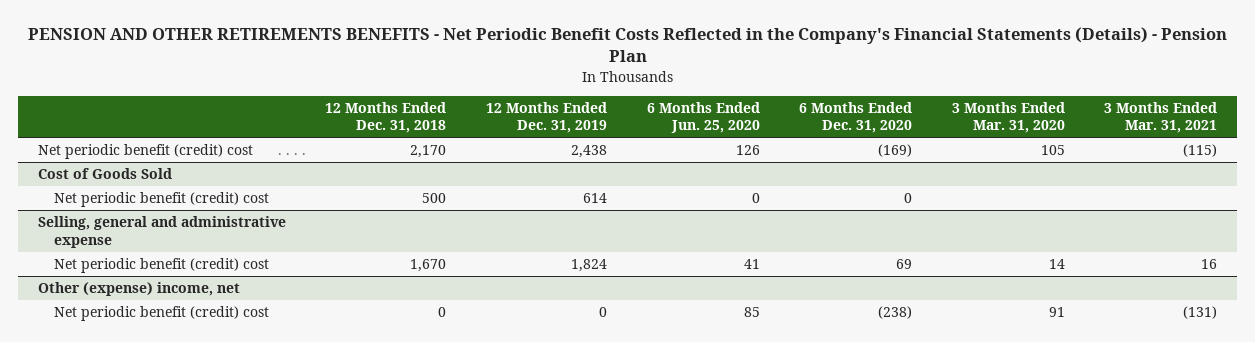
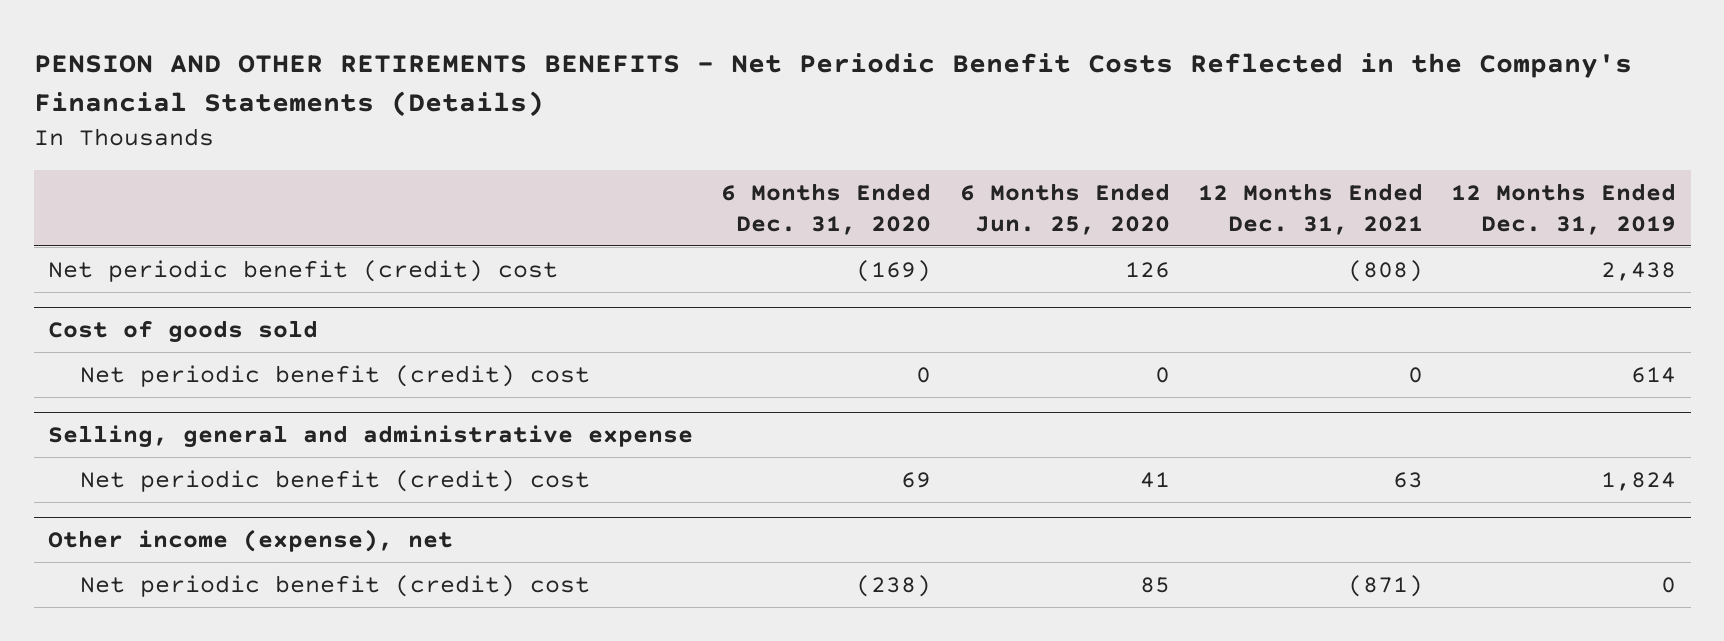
[27,27,1227,63] PENSION AND OTHER RETIREMENTS BENEFITS - Net Periodic Benefit Costs Reflected in the Company's Financial Statements (Details) - Pension Plan -> [33,53,1632,118] PENSION AND OTHER RETIREMENTS BENEFITS - Net Periodic Benefit Costs Reflected in the Company's Financial Statements (Details)
[325,102,447,134] 12 Months Ended Dec. 31, 2018 -> none
[951,102,1065,134] 3 Months Ended Mar. 31, 2020 -> none
[1104,102,1218,134] 3 Months Ended Mar. 31, 2021 -> none
none -> [1198,182,1424,235] 12 Months Ended Dec. 31, 2021
[37,168,172,180] Cost of Goods Sold -> [47,320,318,344] Cost of goods sold
[37,282,240,297] Other (expense) income, net -> [47,529,453,553] Other income (expense), net

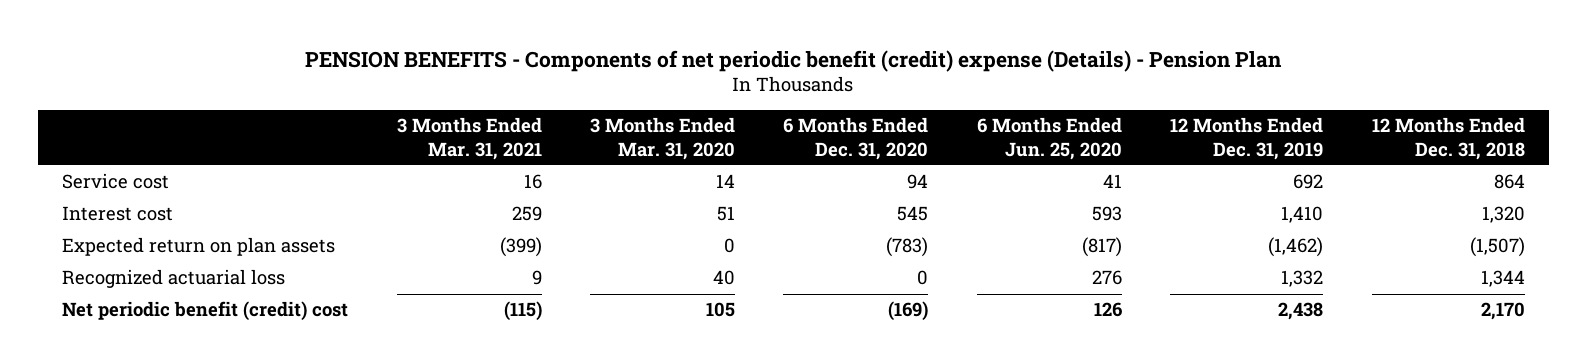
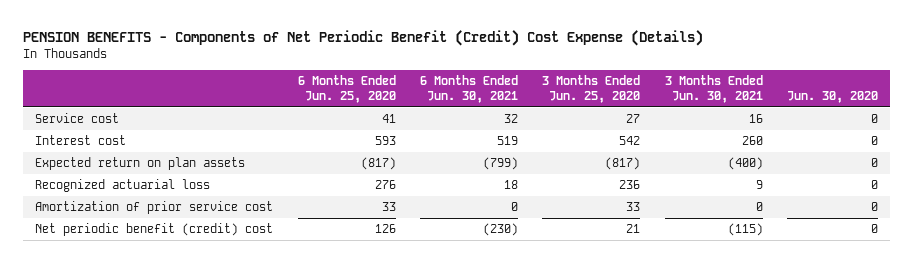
[305,49,1283,72] PENSION BENEFITS - Components of net periodic benefit (credit) expense (Details) - Pension Plan -> [23,29,704,46] PENSION BENEFITS - Components of Net Periodic Benefit (Credit) Cost Expense (Details)
[396,117,542,160] 3 Months Ended Mar. 31, 2021 -> none
[589,117,735,160] 3 Months Ended Mar. 31, 2020 -> none
[783,117,929,160] 6 Months Ended Dec. 31, 2020 -> none
[1170,117,1324,160] 12 Months Ended Dec. 31, 2019 -> none
[1371,117,1525,160] 12 Months Ended Dec. 31, 2018 -> none
none -> [420,75,519,103] 6 Months Ended Jun. 30, 2021
none -> [542,75,641,103] 3 Months Ended Jun. 25, 2020
none -> [664,75,763,103] 3 Months Ended Jun. 30, 2021
none -> [787,90,879,103] Jun. 30, 2020
none -> [35,201,274,215] Amortization of prior service cost

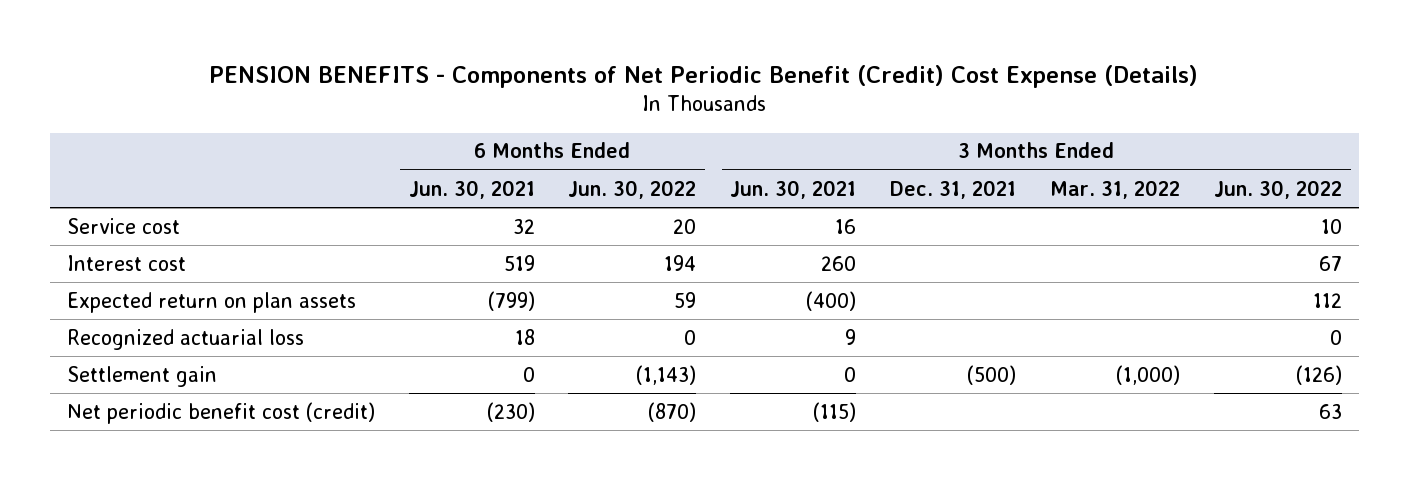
[297,75,396,103] 6 Months Ended Jun. 25, 2020 -> none
[542,75,641,103] 3 Months Ended Jun. 25, 2020 -> none
[787,90,879,103] Jun. 30, 2020 -> none
none -> [568,179,697,199] Jun. 30, 2022
none -> [890,179,1017,199] Dec. 31, 2021
none -> [1050,179,1181,199] Mar. 31, 2022
none -> [1214,179,1343,199] Jun. 30, 2022
[35,201,274,215] Amortization of prior service cost -> none
none -> [66,365,217,387] Settlement gain
[35,223,274,237] Net periodic benefit (credit) cost -> [66,401,375,424] Net periodic benefit cost (credit)

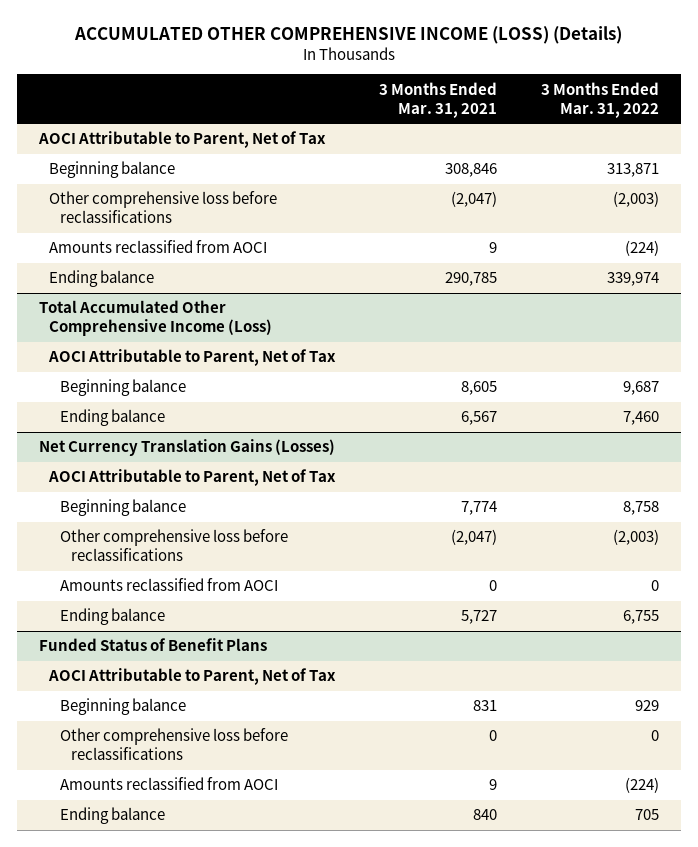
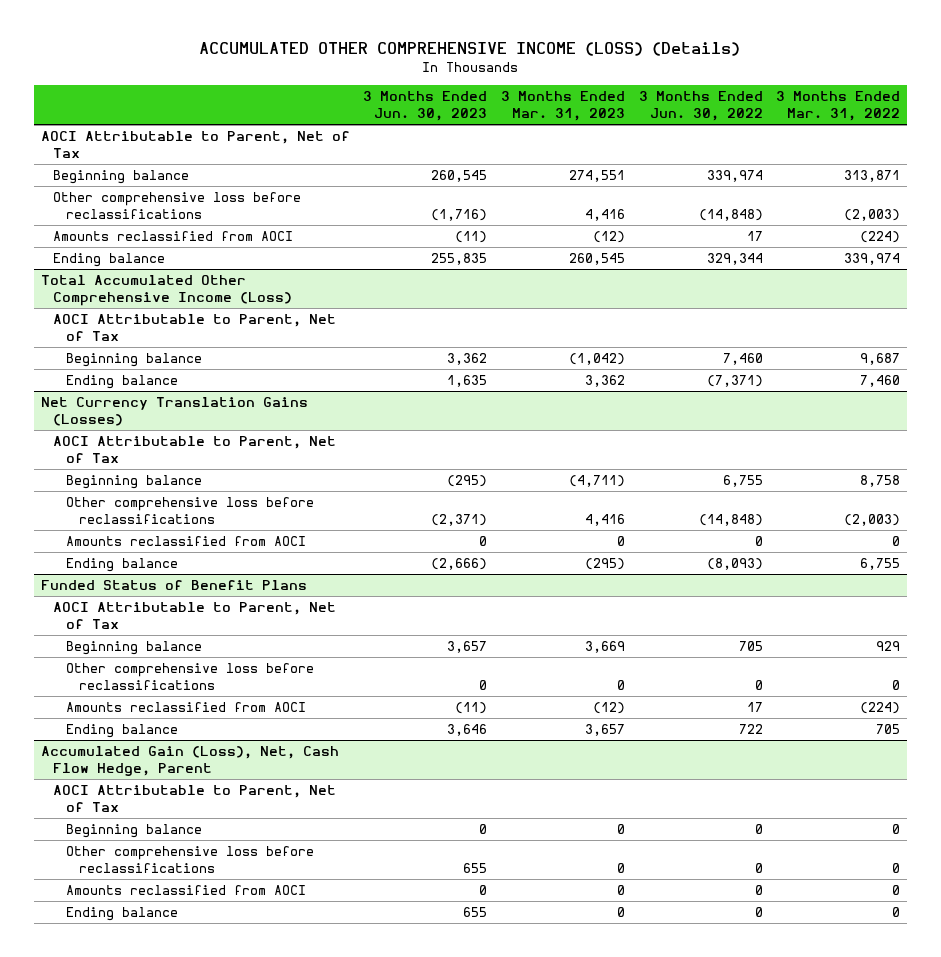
[379,81,498,118] 3 Months Ended Mar. 31, 2021 -> none
none -> [363,90,488,121] 3 Months Ended Jun. 30, 2023
none -> [500,90,625,121] 3 Months Ended Mar. 31, 2023
none -> [638,90,763,121] 3 Months Ended Jun. 30, 2022
none -> [40,746,339,777] Accumulated Gain (Loss), Net, Cash Flow Hedge, Parent
none -> [53,785,337,813] AOCI Attributable to Parent, Net of Tax
none -> [66,824,203,839] Beginning balance
none -> [66,846,315,874] Other comprehensive loss before reclassifications
none -> [66,885,307,896] Amounts reclassified from AOCI
none -> [66,907,179,922] Ending balance

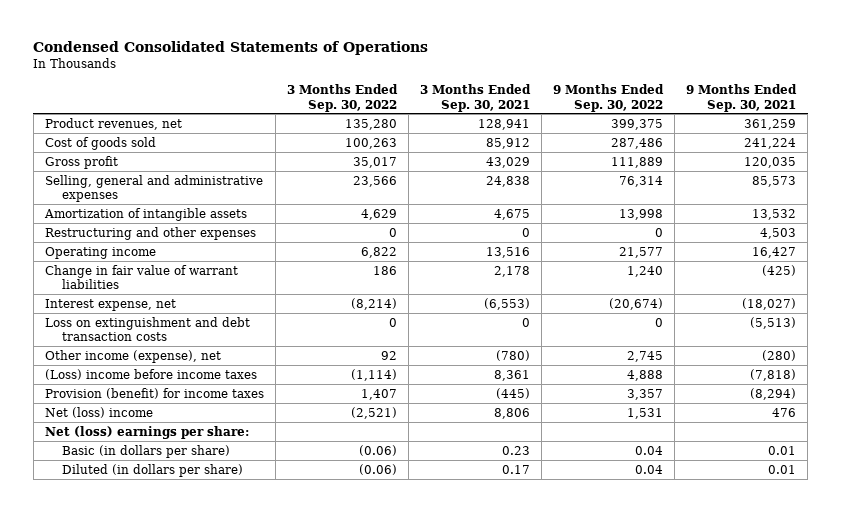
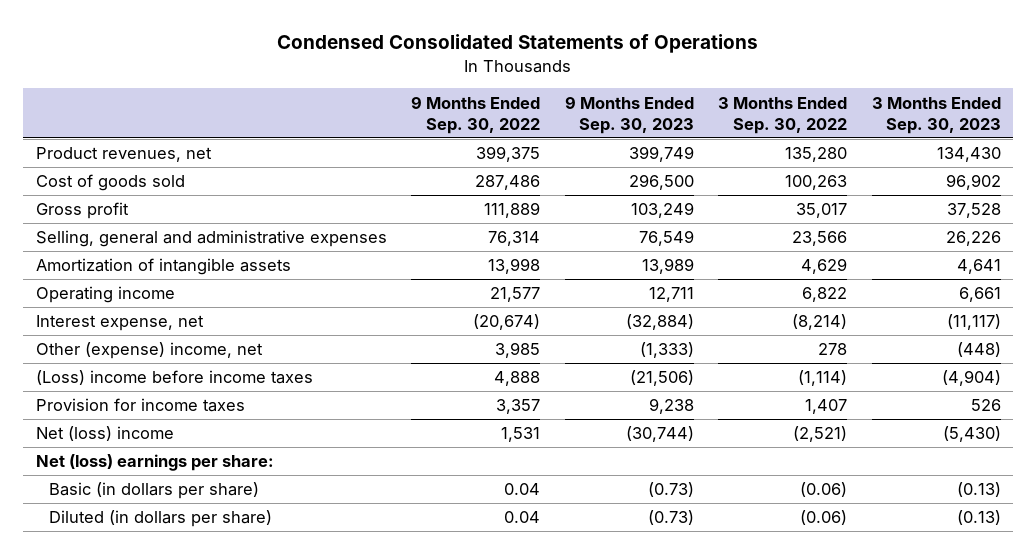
[420,83,532,112] 3 Months Ended Sep. 30, 2021 -> none
[686,83,798,112] 9 Months Ended Sep. 30, 2021 -> none
none -> [564,95,694,134] 9 Months Ended Sep. 30, 2023
none -> [871,96,1001,134] 3 Months Ended Sep. 30, 2023
[44,226,256,240] Restructuring and other expenses -> none
[44,264,238,290] Change in fair value of warrant liabilities -> none
[44,316,250,342] Loss on extinguishment and debt transaction costs -> none
[44,349,221,363] Other income (expense), net -> [35,342,263,360] Other (expense) income, net
[381,350,398,360] 92 -> [818,343,848,356] 278
[627,350,664,362] 2,745 -> [495,342,541,359] 3,985
[44,387,264,399] Provision (benefit) for income taxes -> [35,398,245,413] Provision for income taxes

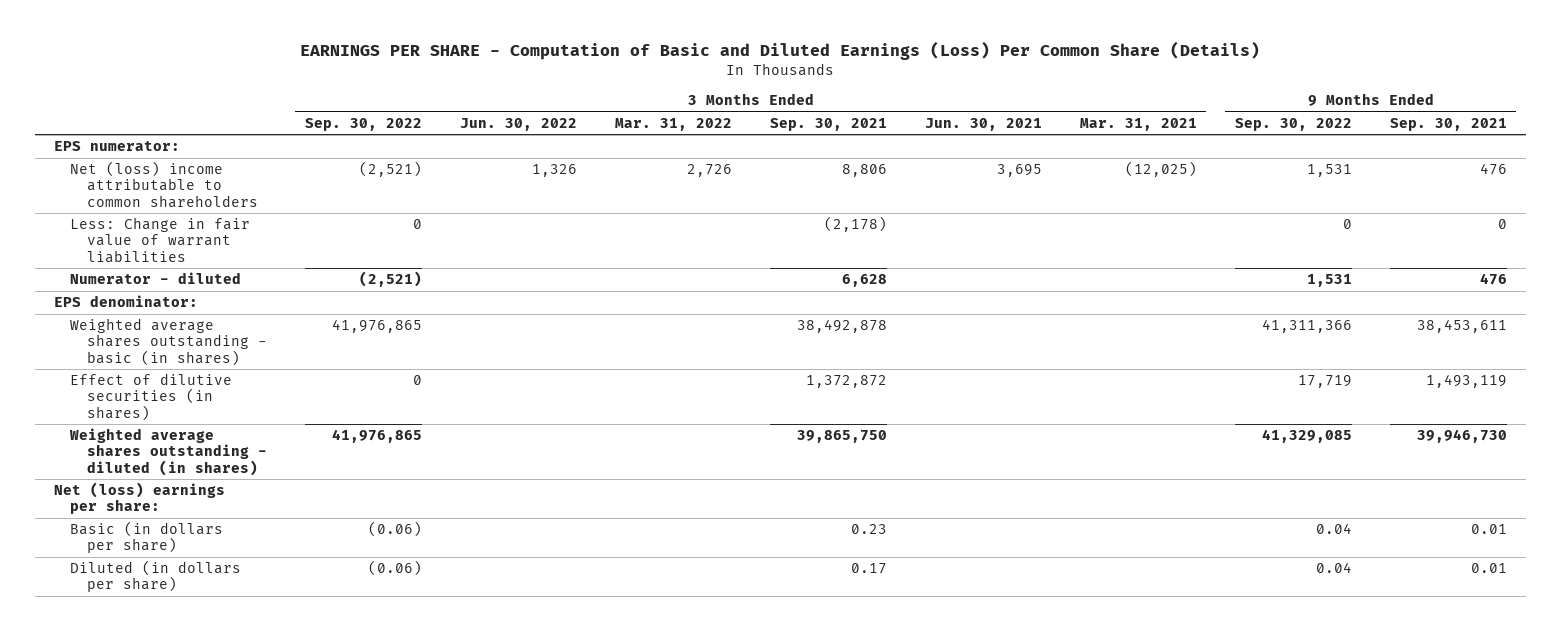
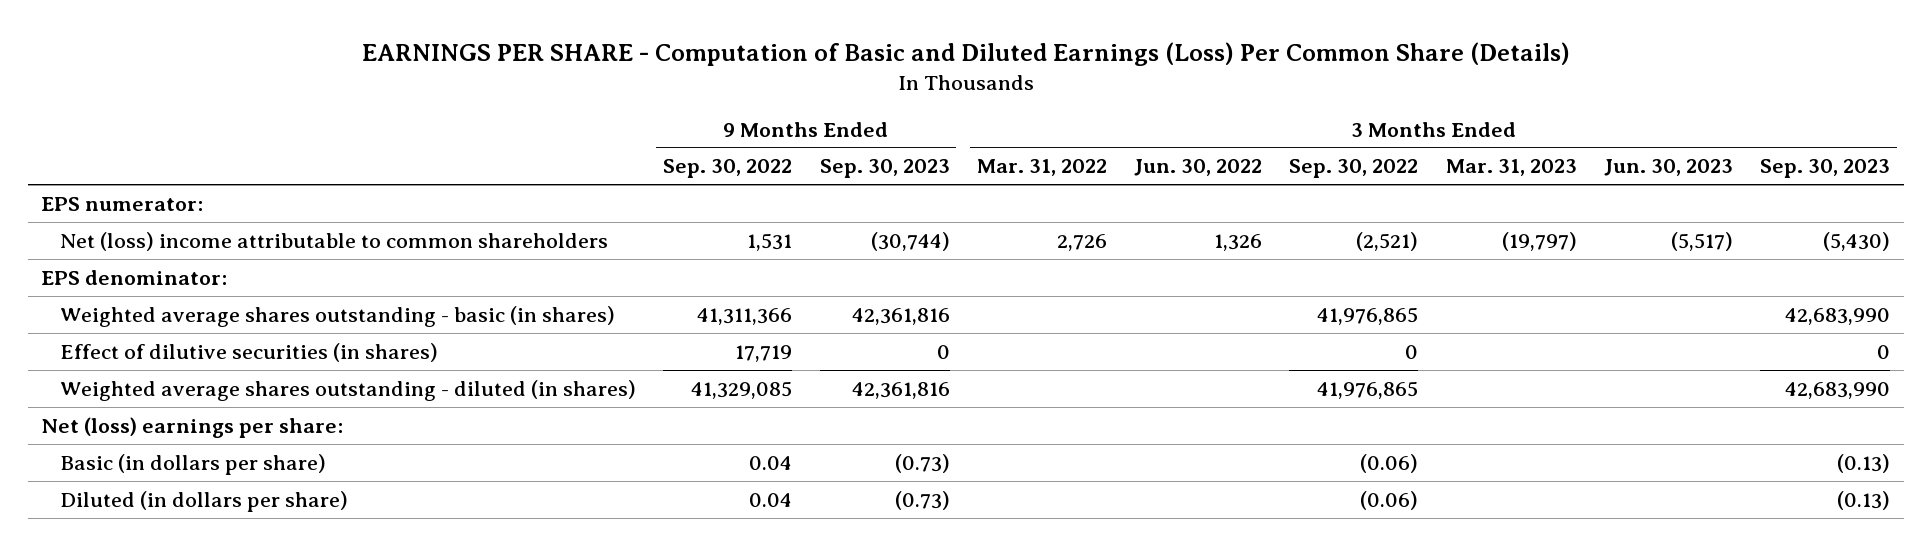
[769,117,887,131] Sep. 30, 2021 -> none
[924,117,1042,131] Jun. 30, 2021 -> none
[1079,117,1197,131] Mar. 31, 2021 -> none
[1389,117,1507,131] Sep. 30, 2021 -> none
none -> [819,159,950,179] Sep. 30, 2023
none -> [1445,159,1577,177] Mar. 31, 2023
none -> [1604,159,1734,177] Jun. 30, 2023
none -> [1760,159,1891,179] Sep. 30, 2023
[70,217,251,263] Less: Change in fair value of warrant liabilities -> none
[70,272,242,285] Numerator - diluted -> none

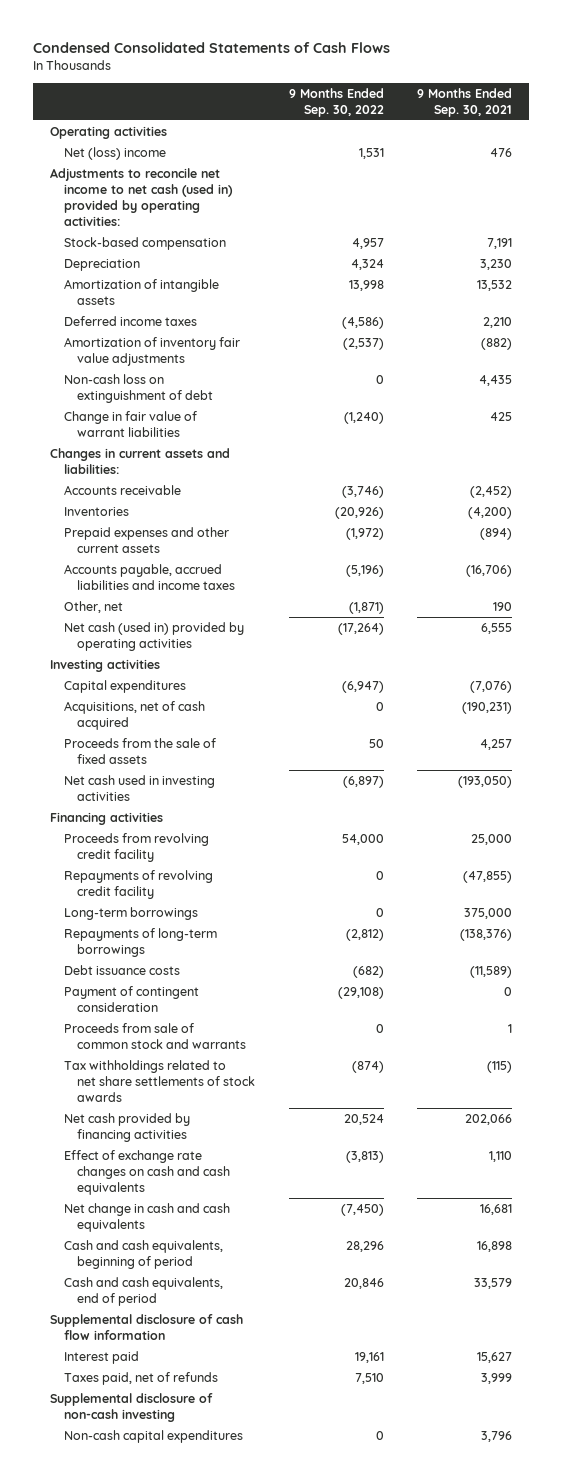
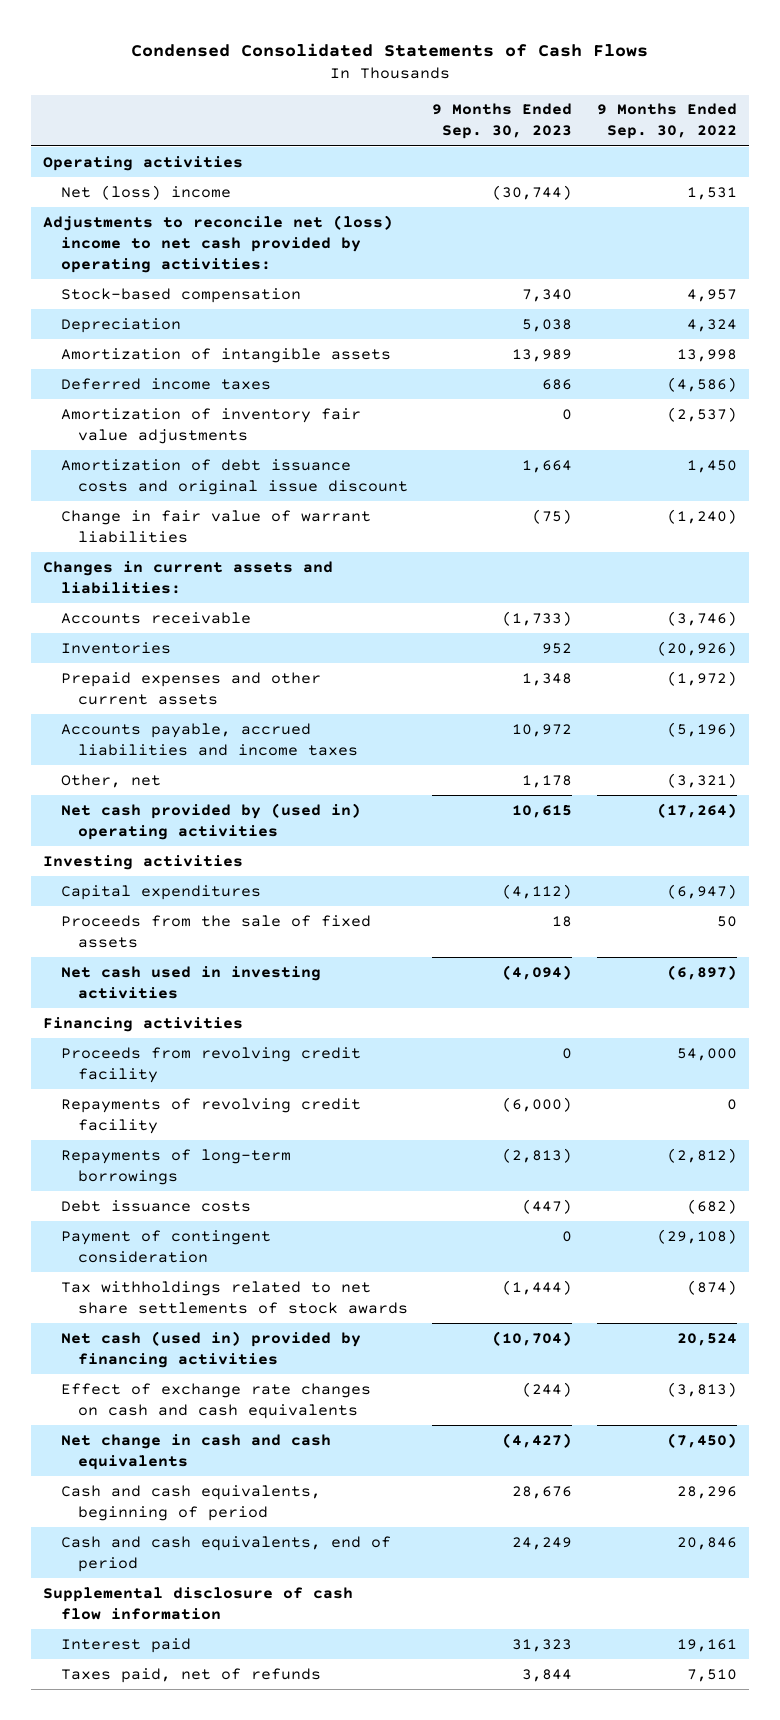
[416,87,512,117] 9 Months Ended Sep. 30, 2021 -> none
none -> [432,103,573,140] 9 Months Ended Sep. 30, 2023
[49,167,233,226] Adjustments to reconcile net income to net cash (used in) provided by operating activities: -> [43,214,394,273] Adjustments to reconcile net (loss) income to net cash provided by operating activities:
[63,373,214,403] Non-cash loss on extinguishment of debt -> none
none -> [60,458,408,495] Amortization of debt issuance costs and original issue discount
[348,601,384,614] (1,871) -> [666,772,737,788] (3,321)
[63,621,244,651] Net cash (used in) provided by operating activities -> [60,802,361,840] Net cash provided by (used in) operating activities
[63,700,205,730] Acquisitions, net of cash acquired -> none
[63,906,198,920] Long-term borrowings -> none
[63,1022,247,1049] Proceeds from sale of common stock and warrants -> none
[63,1112,190,1142] Net cash provided by financing activities -> [60,1330,361,1368] Net cash (used in) provided by financing activities
[49,1392,213,1422] Supplemental disclosure of non-cash investing -> none
[63,1429,243,1443] Non-cash capital expenditures -> none

